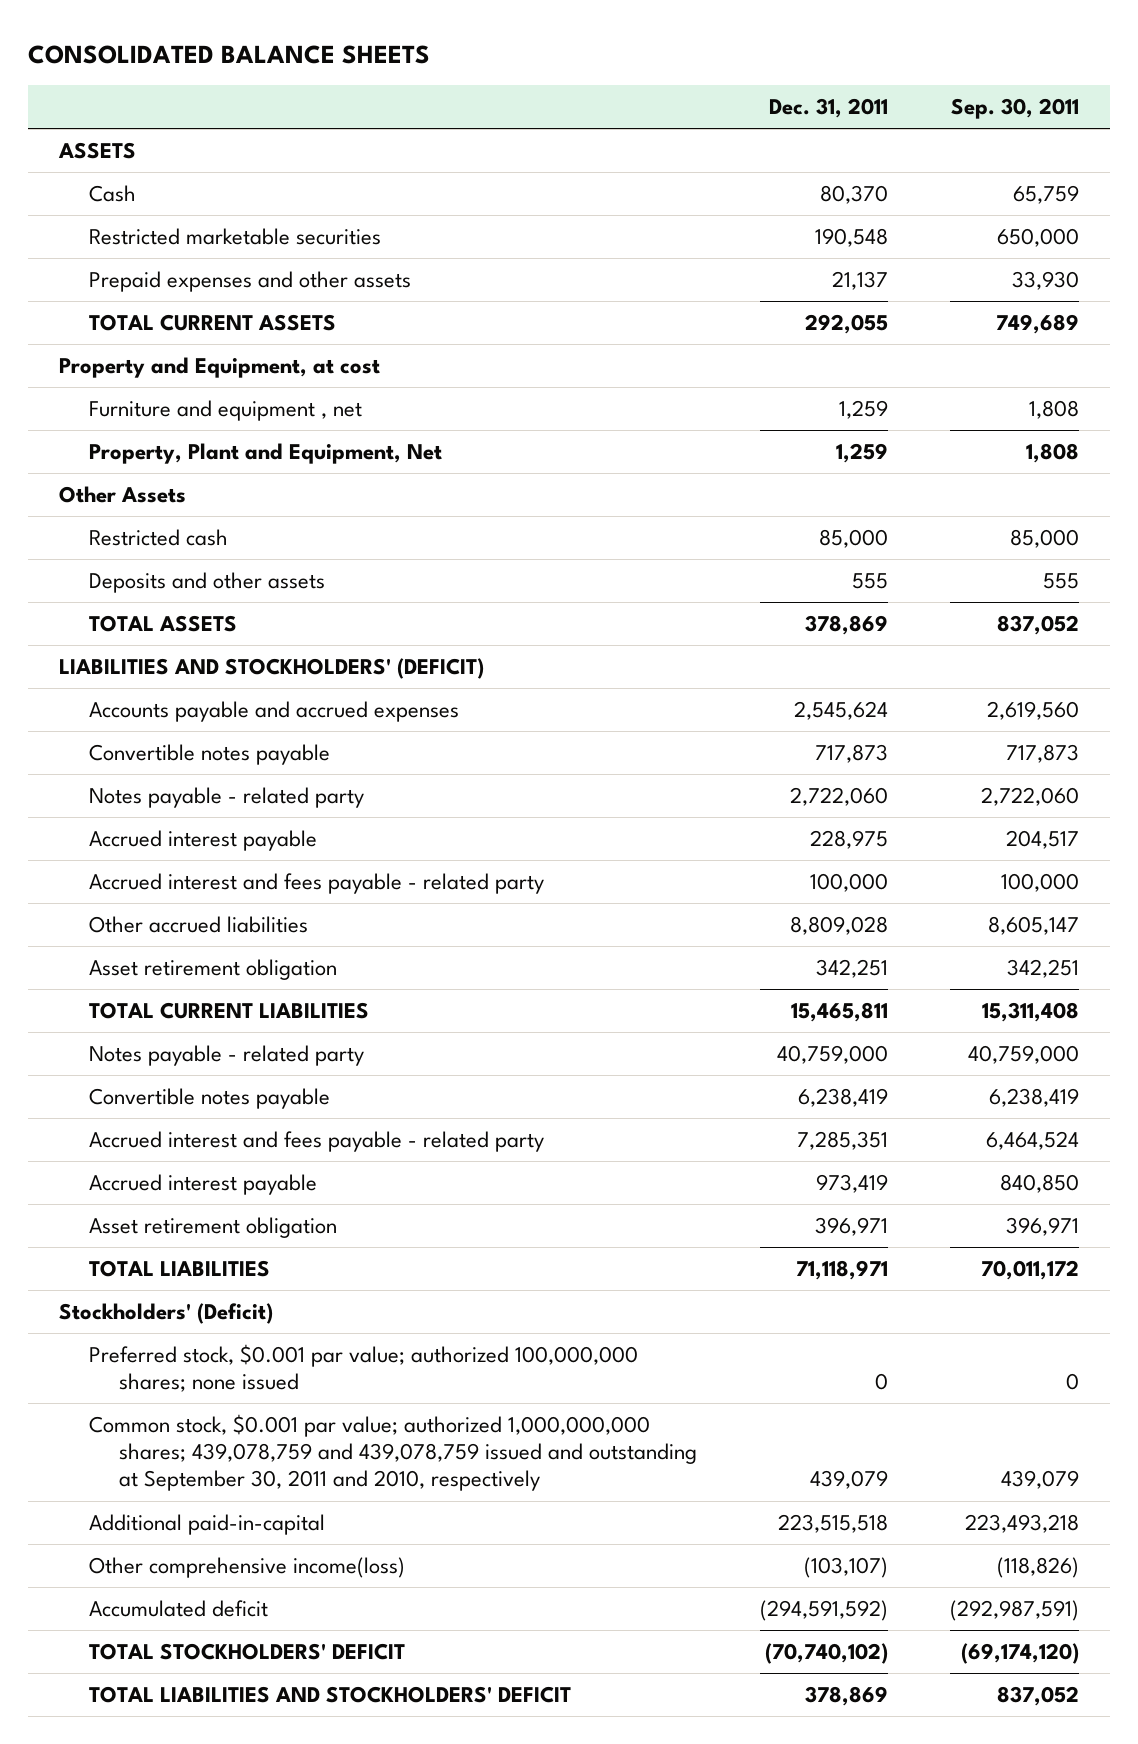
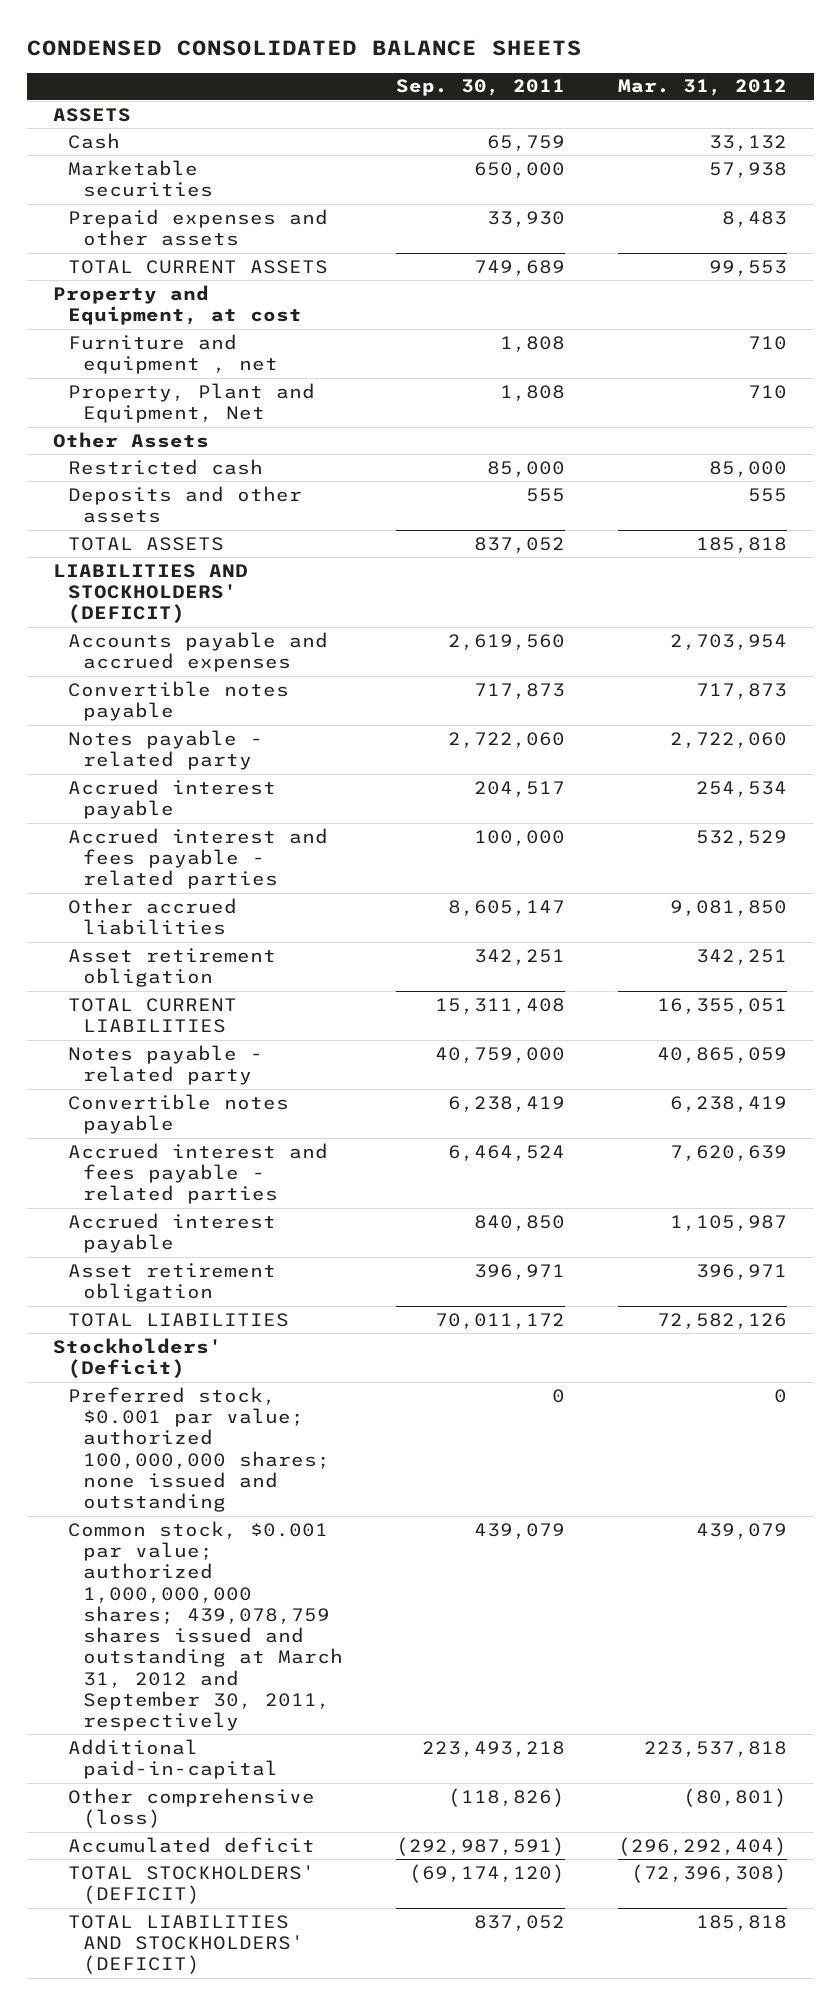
[27,44,430,64] CONSOLIDATED BALANCE SHEETS -> [26,39,582,56] CONDENSED CONSOLIDATED BALANCE SHEETS
[768,98,888,119] Dec. 31, 2011 -> none
none -> [618,79,788,97] Mar. 31, 2012
[89,228,382,246] Restricted marketable securities -> [68,159,214,198] Marketable securities
[89,873,545,895] Accrued interest and fees payable - related party -> [68,827,329,890] Accrued interest and fees payable - related parties
[89,1131,545,1153] Accrued interest and fees payable - related party -> [68,1142,329,1205] Accrued interest and fees payable - related parties
[89,1344,639,1393] Preferred stock, $0.001 par value; authorized 100,000,000 shares; none issued -> [68,1386,331,1513] Preferred stock, $0.001 par value; authorized 100,000,000 shares; none issued and outstanding
[89,1414,698,1492] Common stock, $0.001 par value; authorized 1,000,000,000 shares; 439,078,759 and 439,078,759 issued and outstanding at September 30, 2011 and 2010, respectively -> [68,1520,344,1732] Common stock, $0.001 par value; authorized 1,000,000,000 shares; 439,078,759 shares issued and outstanding at March 31, 2012 and September 30, 2011, respectively
[89,1557,406,1579] Other comprehensive income(loss) -> [68,1787,316,1829] Other comprehensive (loss)
[89,1643,406,1661] TOTAL STOCKHOLDERS' DEFICIT -> [68,1864,316,1905] TOTAL STOCKHOLDERS' (DEFICIT)
[89,1686,572,1704] TOTAL LIABILITIES AND STOCKHOLDERS' DEFICIT -> [68,1914,305,1975] TOTAL LIABILITIES AND STOCKHOLDERS' (DEFICIT)

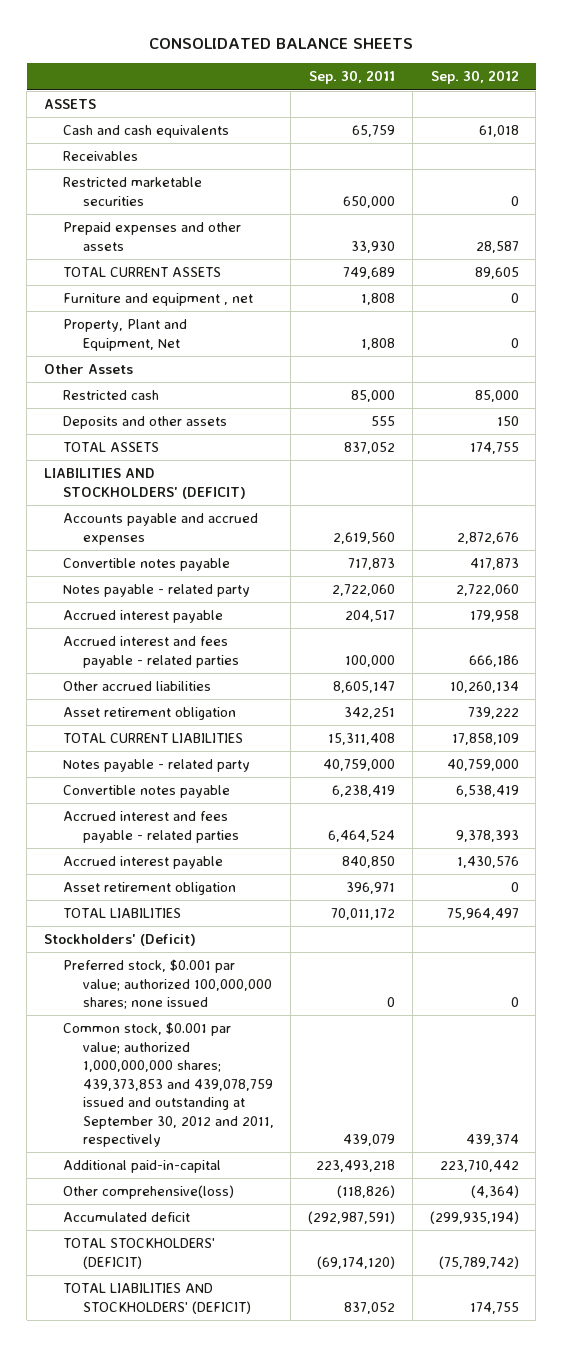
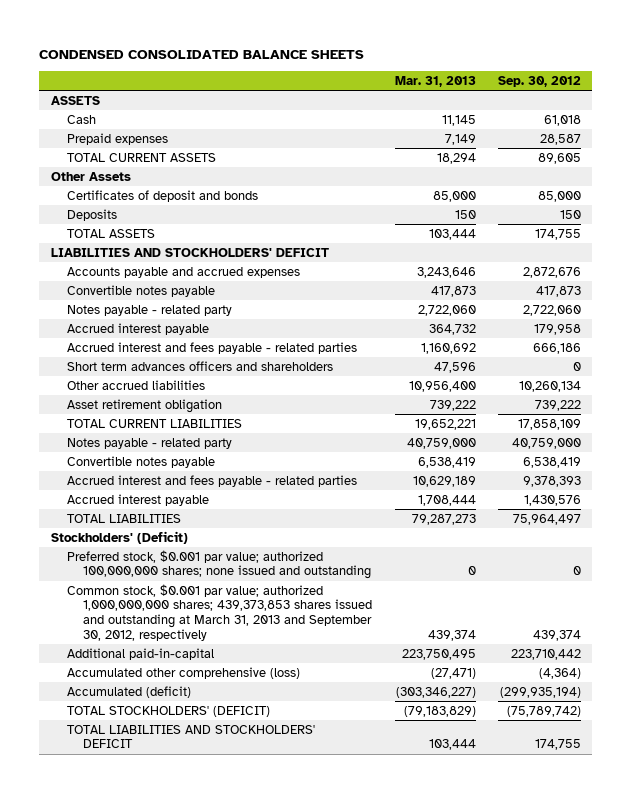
[149,38,414,50] CONSOLIDATED BALANCE SHEETS -> [39,49,365,59] CONDENSED CONSOLIDATED BALANCE SHEETS
[309,70,396,85] Sep. 30, 2011 -> none
none -> [394,75,476,87] Mar. 31, 2013
[63,151,139,162] Receivables -> none
[63,177,203,206] Restricted marketable securities -> none
[63,125,230,139] Cash and cash equivalents -> [67,114,97,124] Cash
[63,222,242,251] Prepaid expenses and other assets -> [67,132,169,145] Prepaid expenses
[63,293,254,307] Furniture and equipment , net -> none
[63,319,188,351] Property, Plant and Equipment, Net -> none
[63,390,160,401] Restricted cash -> none
[63,416,228,430] Deposits and other assets -> none
none -> [67,189,259,202] Certificates of deposit and bonds
none -> [67,208,118,221] Deposits
[43,468,247,499] LIABILITIES AND STOCKHOLDERS' (DEFICIT) -> [50,247,329,257] LIABILITIES AND STOCKHOLDERS' DEFICIT
none -> [67,360,334,371] Short term advances officers and shareholders
[63,882,237,896] Asset retirement obligation -> none
[63,959,272,1010] Preferred stock, $0.001 par value; authorized 100,000,000 shares; none issued -> [67,549,372,580] Preferred stock, $0.001 par value; authorized 100,000,000 shares; none issued and outstanding
[63,1022,274,1148] Common stock, $0.001 par value; authorized 1,000,000,000 shares; 439,373,853 and 439,078,759 issued and outstanding at September 30, 2012 and 2011, respectively -> [67,583,373,642] Common stock, $0.001 par value; authorized 1,000,000,000 shares; 439,373,853 shares issued and outstanding at March 31, 2013 and September 30, 2012, respectively
[63,1185,235,1200] Other comprehensive(loss) -> [67,666,301,679] Accumulated other comprehensive (loss)
[63,1212,191,1223] Accumulated deficit -> [67,685,192,698] Accumulated (deficit)
[63,1283,251,1314] TOTAL LIABILITIES AND STOCKHOLDERS' (DEFICIT) -> [67,724,316,749] TOTAL LIABILITIES AND STOCKHOLDERS' DEFICIT

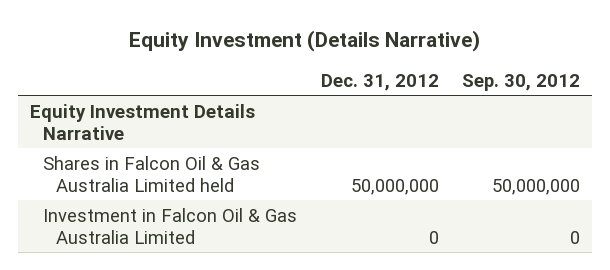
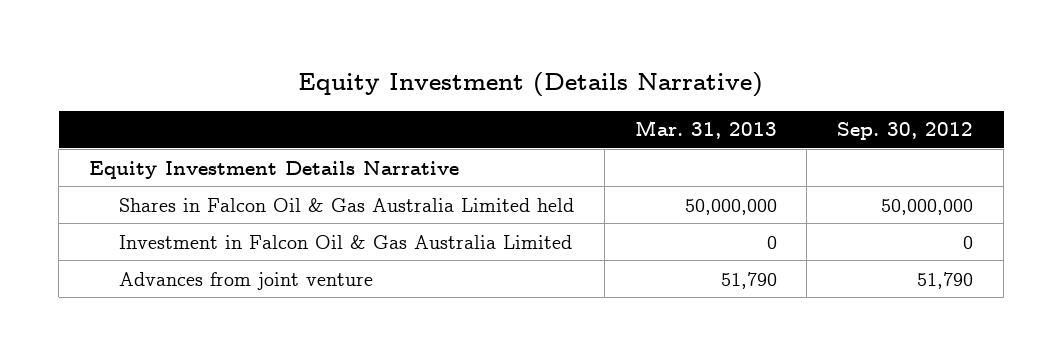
[320,73,439,91] Dec. 31, 2012 -> none
none -> [634,120,777,140] Mar. 31, 2013
none -> [118,271,373,290] Advances from joint venture

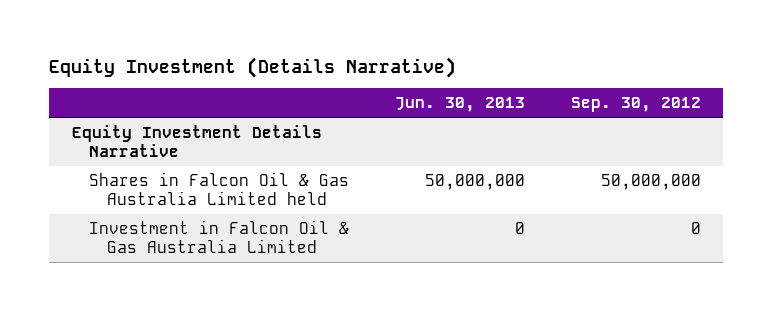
[634,120,777,140] Mar. 31, 2013 -> none
none -> [395,97,526,113] Jun. 30, 2013
[118,271,373,290] Advances from joint venture -> none

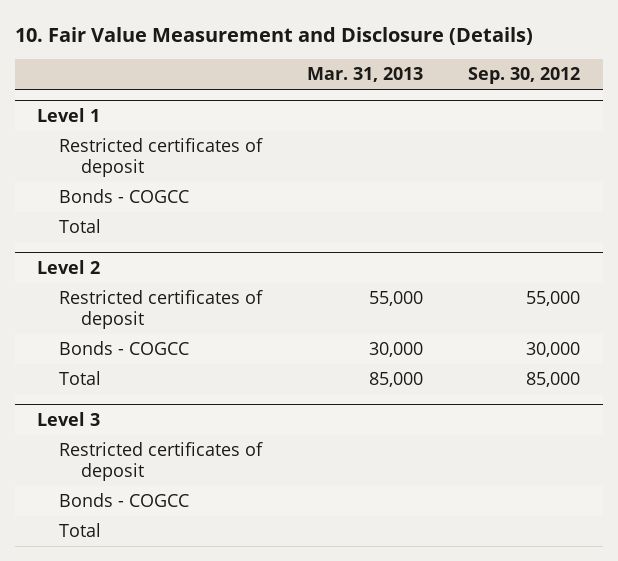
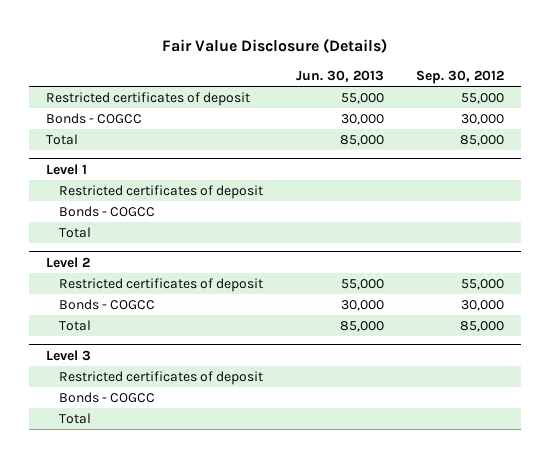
[14,26,533,45] 10. Fair Value Measurement and Disclosure (Details) -> [161,37,387,53] Fair Value Disclosure (Details)
[307,67,424,83] Mar. 31, 2013 -> none
none -> [295,69,384,82] Jun. 30, 2013
none -> [45,92,250,107] Restricted certificates of deposit
none -> [45,113,142,125] Bonds - COGCC
none -> [45,134,78,146] Total

